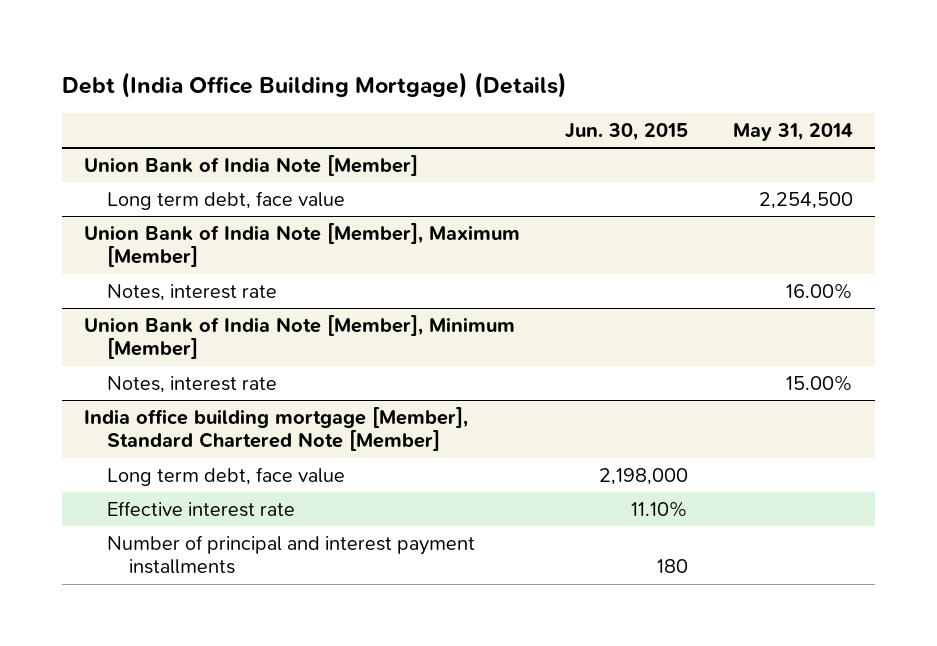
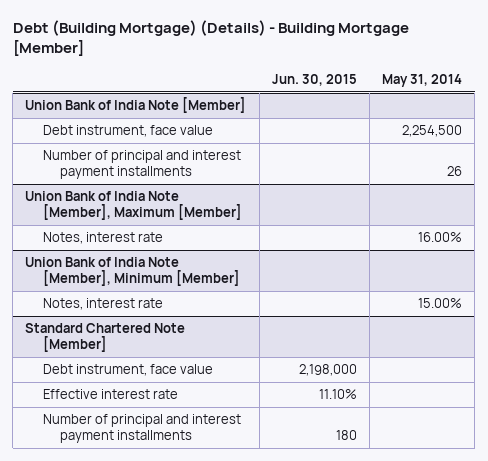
[61,72,567,99] Debt (India Office Building Mortgage) (Details) -> [12,19,409,57] Debt (Building Mortgage) (Details) - Building Mortgage [Member]
[106,190,345,210] Long term debt, face value -> [42,125,213,138] Debt instrument, face value
none -> [42,150,241,179] Number of principal and interest payment installments
[84,406,469,452] India office building mortgage [Member], Standard Chartered Note [Member] -> [25,323,186,352] Standard Chartered Note [Member]
[106,466,345,486] Long term debt, face value -> [42,364,213,377] Debt instrument, face value

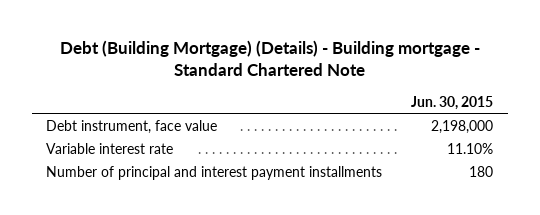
[12,19,409,57] Debt (Building Mortgage) (Details) - Building Mortgage [Member] -> [59,40,480,77] Debt (Building Mortgage) (Details) - Building mortgage - Standard Chartered Note
[382,73,463,87] May 31, 2014 -> none
[25,97,247,114] Union Bank of India Note [Member] -> none
[42,125,213,138] Debt instrument, face value -> none
[42,150,241,179] Number of principal and interest payment installments -> none
[25,191,242,220] Union Bank of India Note [Member], Maximum [Member] -> none
[42,232,163,245] Notes, interest rate -> none
[25,257,240,286] Union Bank of India Note [Member], Minimum [Member] -> none
[42,298,163,311] Notes, interest rate -> none
[25,323,186,352] Standard Chartered Note [Member] -> none
[42,389,178,400] Effective interest rate -> [46,142,174,154] Variable interest rate

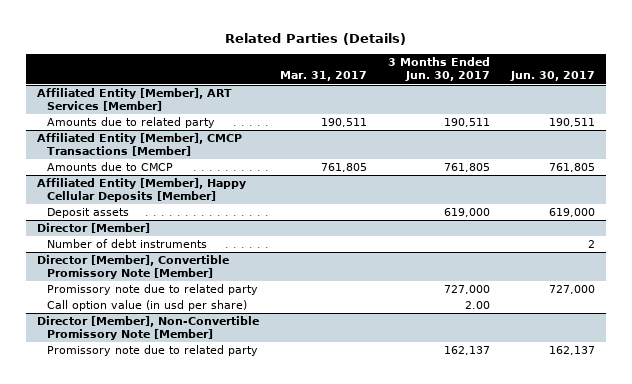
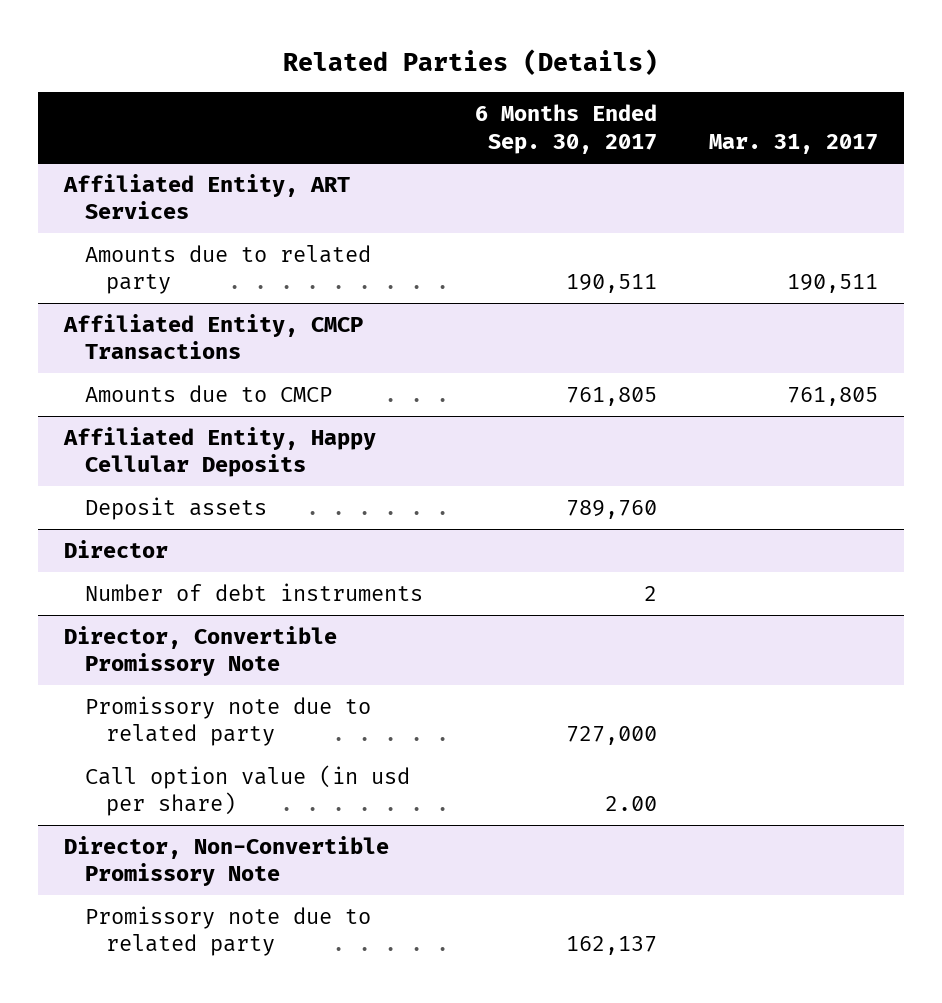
[388,57,491,82] 3 Months Ended Jun. 30, 2017 -> none
[510,71,596,82] Jun. 30, 2017 -> none
none -> [475,103,658,154] 6 Months Ended Sep. 30, 2017
[36,88,232,112] Affiliated Entity [Member], ART Services [Member] -> [62,173,350,220] Affiliated Entity, ART Services
[36,133,242,157] Affiliated Entity [Member], CMCP Transactions [Member] -> [62,313,363,360] Affiliated Entity, CMCP Transactions
[36,178,246,203] Affiliated Entity [Member], Happy Cellular Deposits [Member] -> [62,426,376,478] Affiliated Entity, Happy Cellular Deposits
[36,223,150,234] Director [Member] -> [63,539,168,558] Director
[36,255,229,280] Director [Member], Convertible Promissory Note [Member] -> [63,625,337,677] Director, Convertible Promissory Note
[36,316,259,341] Director [Member], Non-Convertible Promissory Note [Member] -> [63,835,389,887] Director, Non-Convertible Promissory Note

